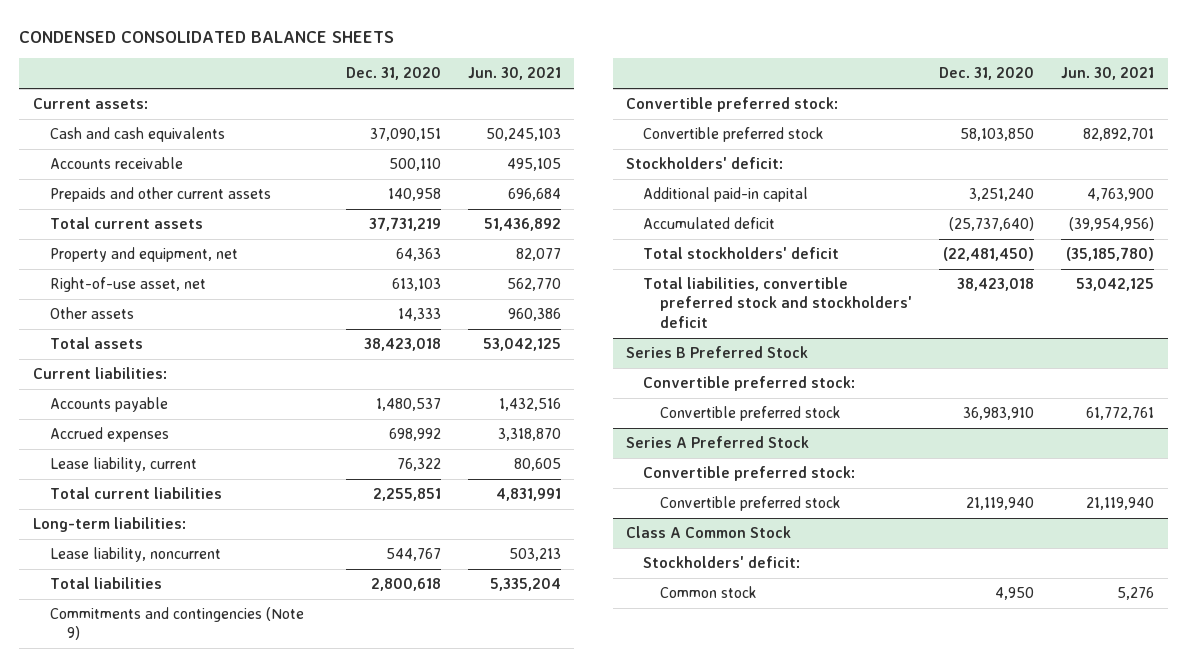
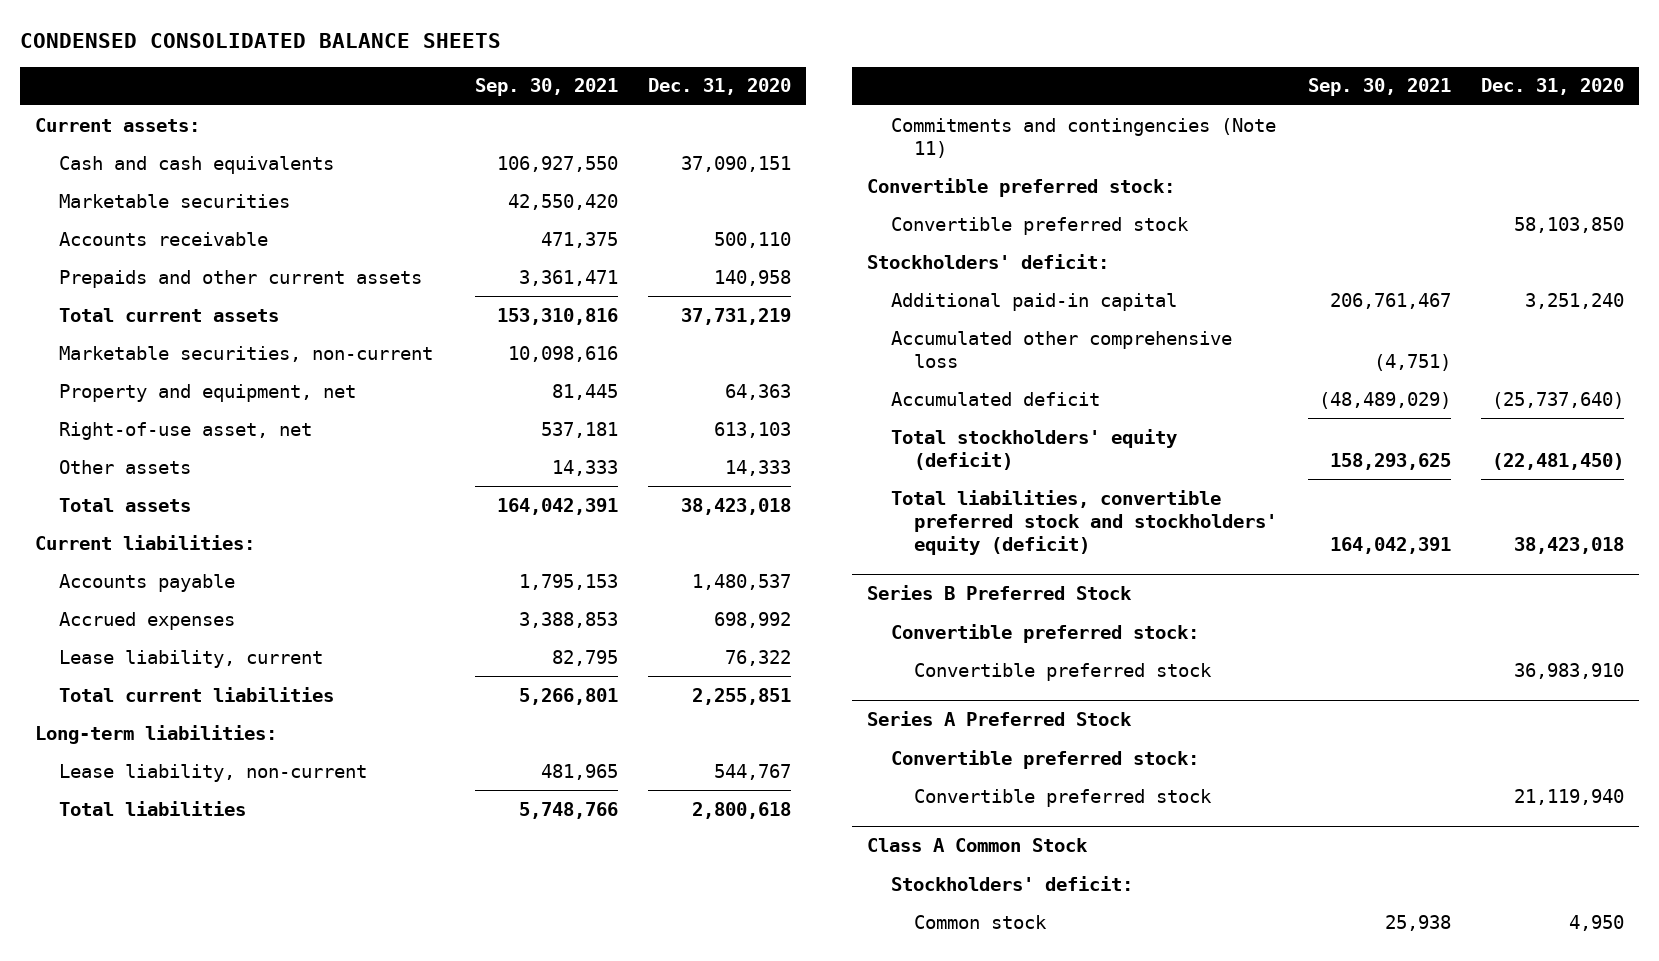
[467,67,561,81] Jun. 30, 2021 -> none
none -> [475,78,619,97] Sep. 30, 2021
none -> [58,193,290,208] Marketable securities
none -> [58,345,433,362] Marketable securities, non-current
[49,547,221,563] Lease liability, noncurrent -> [58,763,367,782] Lease liability, non-current
[49,607,304,641] Commitments and contingencies (Note 9) -> [890,117,1276,158] Commitments and contingencies (Note 11)
none -> [890,330,1232,368] Accumulated other comprehensive loss
[643,247,840,260] Total stockholders' deficit -> [890,428,1177,470] Total stockholders' equity (deficit)
[643,277,913,328] Total liabilities, convertible preferred stock and stockholders' deficit -> [890,489,1278,556] Total liabilities, convertible preferred stock and stockholders' equity (deficit)

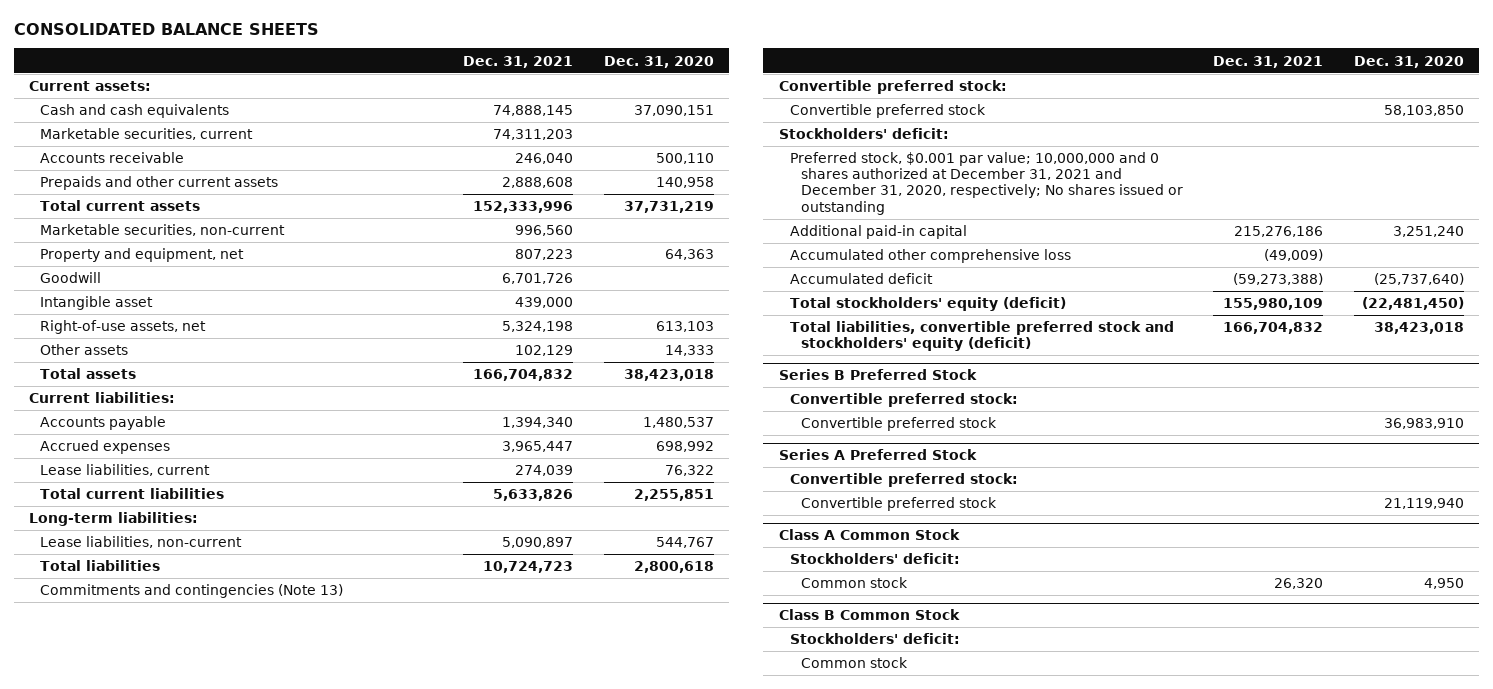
[19,33,501,49] CONDENSED CONSOLIDATED BALANCE SHEETS -> [13,22,319,35] CONSOLIDATED BALANCE SHEETS
[475,78,619,97] Sep. 30, 2021 -> none
none -> [463,55,574,68] Dec. 31, 2021
[58,193,290,208] Marketable securities -> [39,128,253,141] Marketable securities, current
none -> [39,272,101,284] Goodwill
none -> [39,296,153,311] Intangible asset
[58,421,312,440] Right-of-use asset, net -> [39,320,206,335] Right-of-use assets, net
[58,649,323,668] Lease liability, current -> [39,464,210,477] Lease liabilities, current
[58,763,367,782] Lease liability, non-current -> [39,536,242,549] Lease liabilities, non-current
[890,117,1276,158] Commitments and contingencies (Note 11) -> [39,584,343,599] Commitments and contingencies (Note 13)
none -> [789,152,1183,215] Preferred stock, $0.001 par value; 10,000,000 and 0 shares authorized at December 31, 2021 and December 31, 2020, respectively; No shares issued or outstanding
none -> [778,609,960,621] Class B Common Stock
none -> [789,633,960,645] Stockholders' deficit:
none -> [800,657,908,669] Common stock

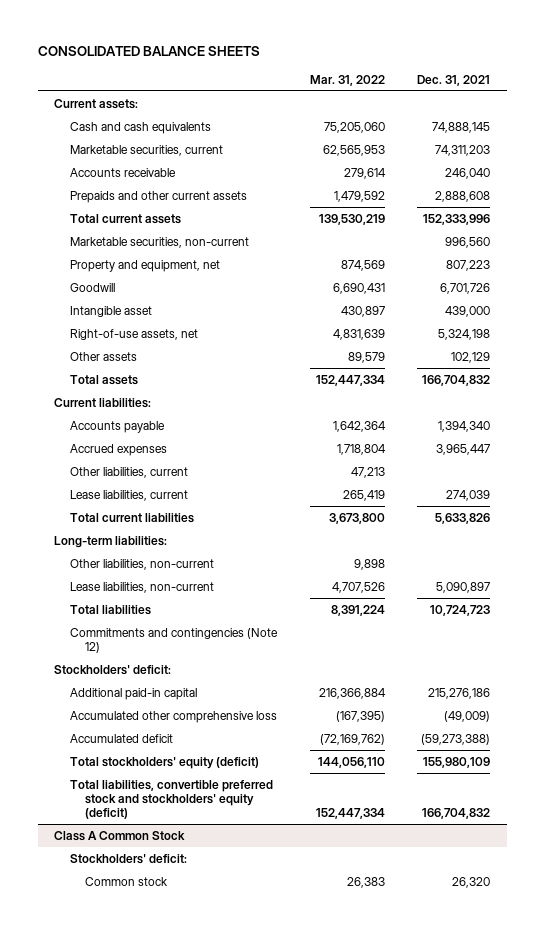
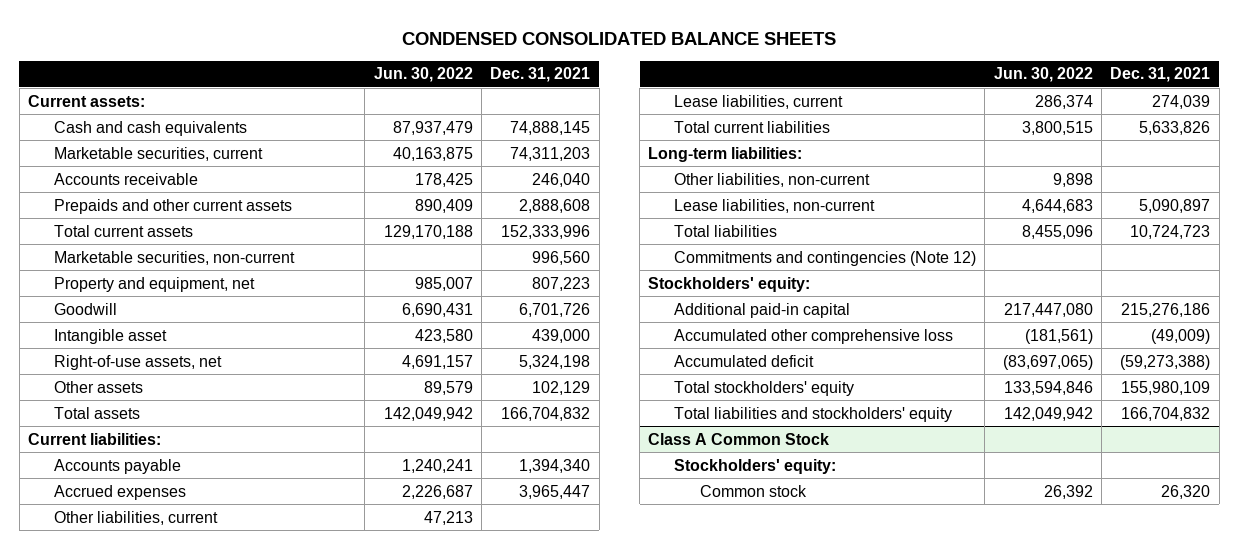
[38,46,261,57] CONSOLIDATED BALANCE SHEETS -> [402,31,837,45] CONDENSED CONSOLIDATED BALANCE SHEETS
[309,74,385,86] Mar. 31, 2022 -> none
none -> [373,67,473,83] Jun. 30, 2022
[54,664,172,675] Stockholders' deficit: -> [648,276,811,292] Stockholders' equity:
[69,756,259,769] Total stockholders' equity (deficit) -> [674,380,855,396] Total stockholders' equity
[69,779,273,819] Total liabilities, convertible preferred stock and stockholders' equity (deficit) -> [674,406,953,422] Total liabilities and stockholders' equity
[69,853,187,864] Stockholders' deficit: -> [674,458,837,474] Stockholders' equity:

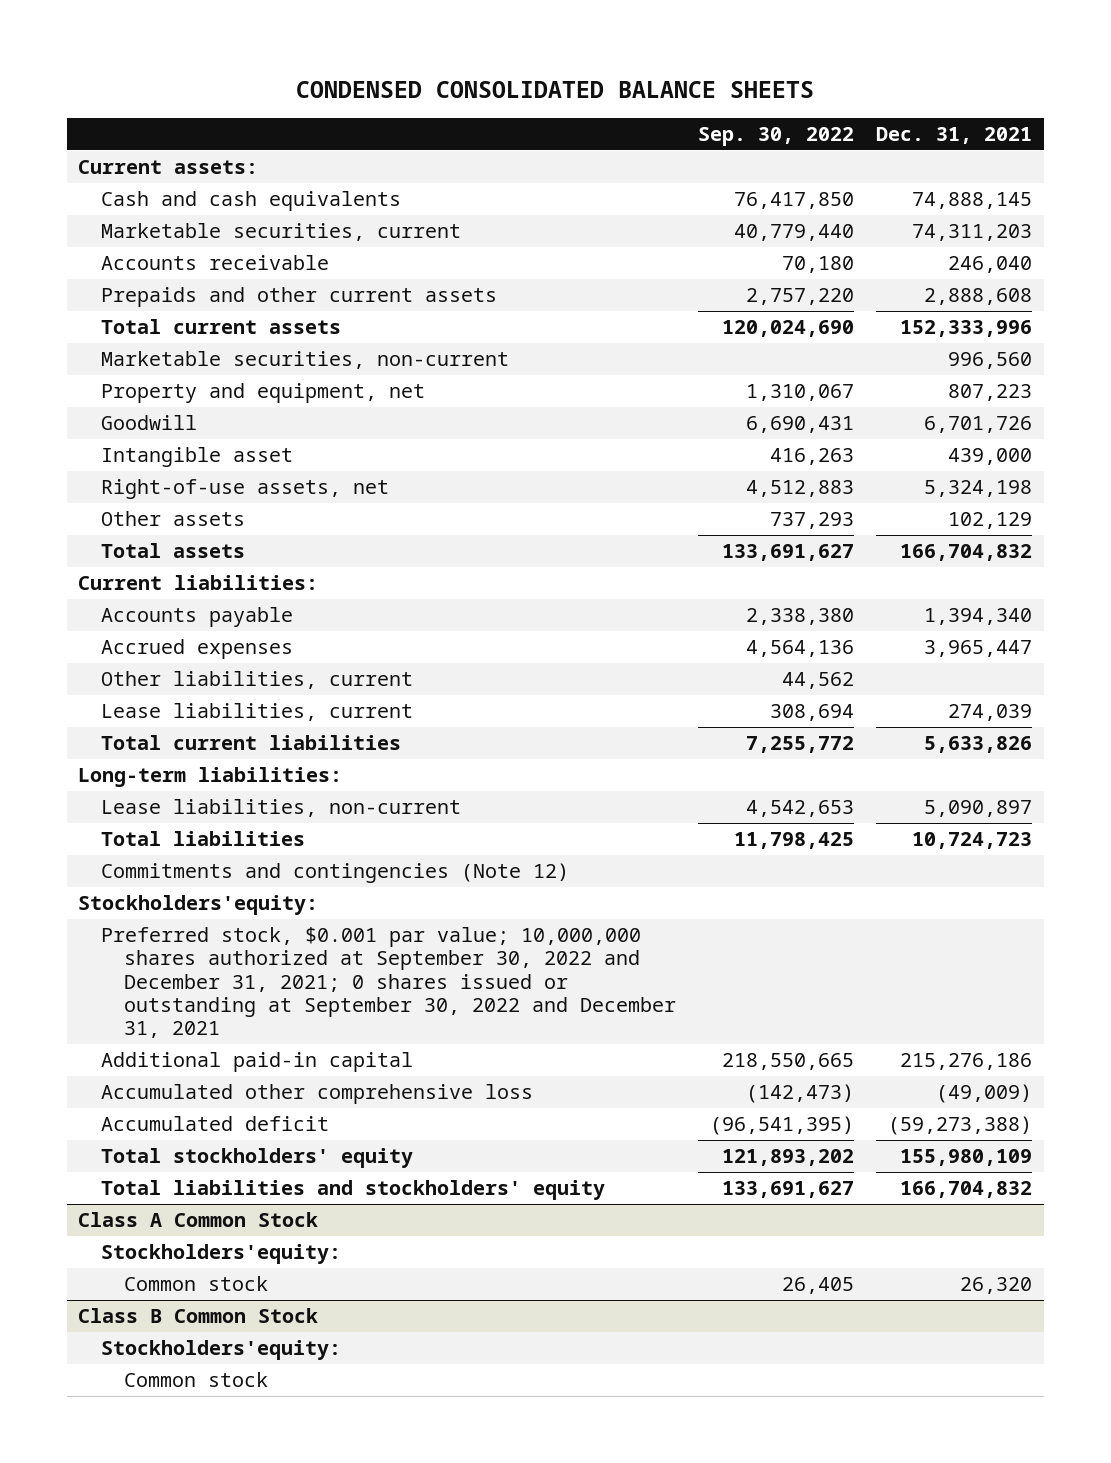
[373,67,473,83] Jun. 30, 2022 -> none
none -> [698,127,855,147] Sep. 30, 2022
[674,172,871,187] Other liabilities, non-current -> none
[648,276,811,292] Stockholders' equity: -> [78,895,319,916] Stockholders'equity:
none -> [100,927,676,1039] Preferred stock, $0.001 par value; 10,000,000 shares authorized at September 30, 2022 and December 31, 2021; 0 shares issued or outstanding at September 30, 2022 and December 31, 2021
[674,458,837,474] Stockholders' equity: -> [100,1244,341,1265] Stockholders'equity:
none -> [78,1308,319,1324] Class B Common Stock
none -> [100,1340,341,1361] Stockholders'equity:
none -> [123,1372,268,1388] Common stock

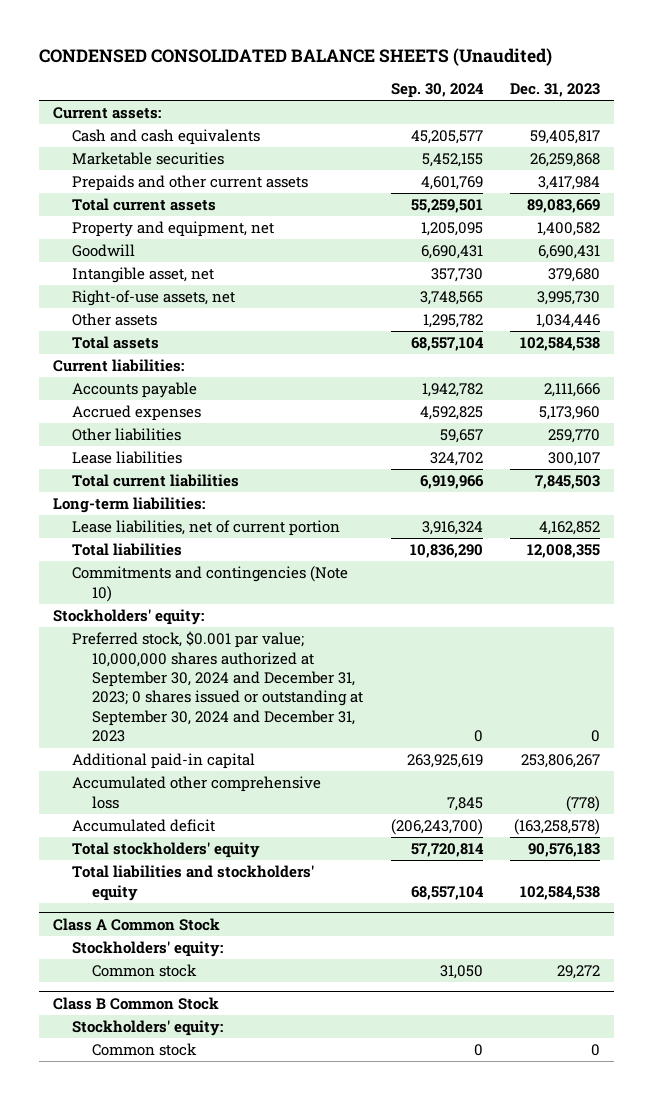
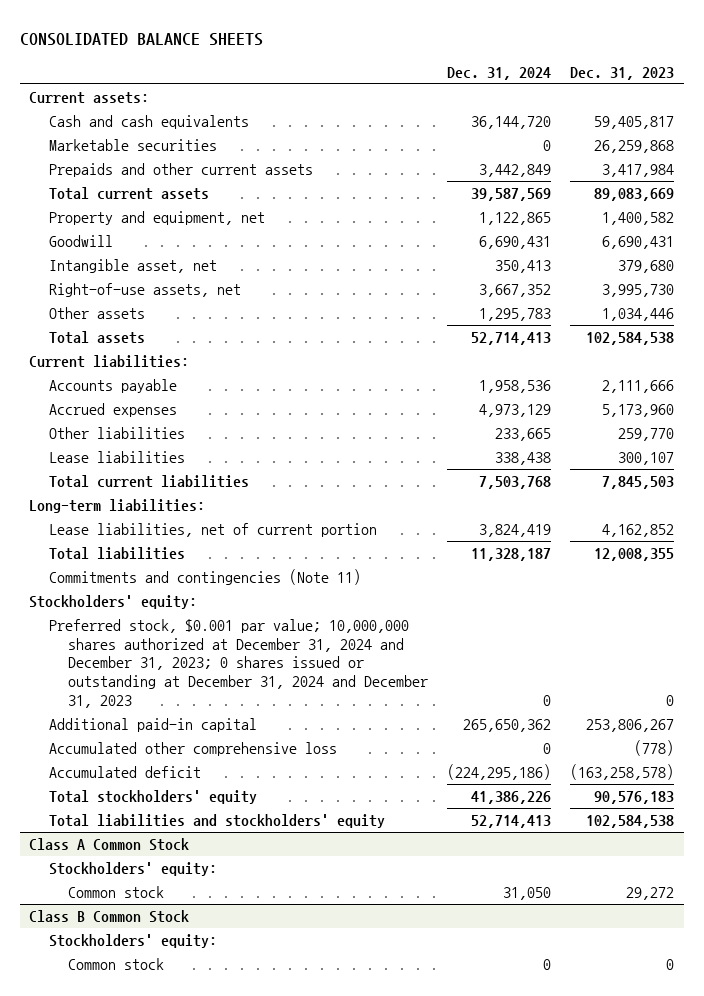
[38,48,552,67] CONDENSED CONSOLIDATED BALANCE SHEETS (Unaudited) -> [20,33,264,47] CONSOLIDATED BALANCE SHEETS
[390,83,484,99] Sep. 30, 2024 -> none
none -> [447,66,552,80] Dec. 31, 2024
[72,566,349,602] Commitments and contingencies (Note 10) -> [48,568,361,585] Commitments and contingencies (Note 11)
[72,631,364,743] Preferred stock, $0.001 par value; 10,000,000 shares authorized at September 30, 2024 and December 31, 2023; 0 shares issued or outstanding at September 30, 2024 and December 31, 2023 -> [48,618,429,708] Preferred stock, $0.001 par value; 10,000,000 shares authorized at December 31, 2024 and December 31, 2023; 0 shares issued or outstanding at December 31, 2024 and December 31, 2023

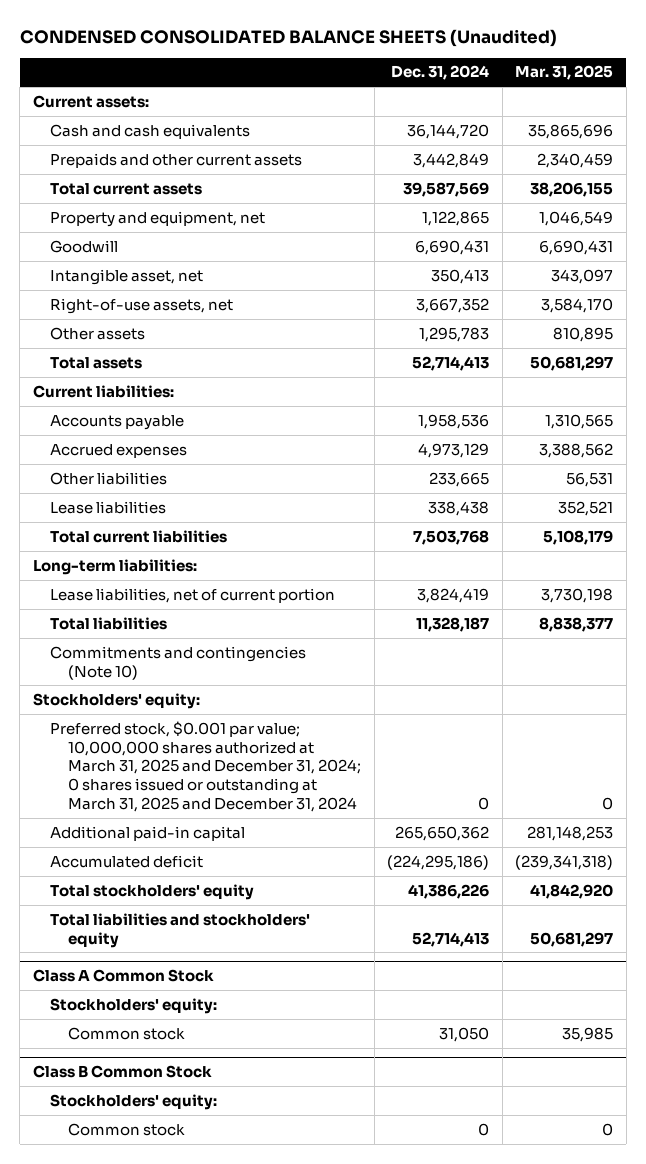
[20,33,264,47] CONSOLIDATED BALANCE SHEETS -> [19,28,557,47] CONDENSED CONSOLIDATED BALANCE SHEETS (Unaudited)
[570,66,675,80] Dec. 31, 2023 -> none
none -> [515,65,614,81] Mar. 31, 2025
[48,138,217,151] Marketable securities -> none
[48,568,361,585] Commitments and contingencies (Note 11) -> [50,645,307,680] Commitments and contingencies (Note 10)
[48,618,429,708] Preferred stock, $0.001 par value; 10,000,000 shares authorized at December 31, 2024 and December 31, 2023; 0 shares issued or outstanding at December 31, 2024 and December 31, 2023 -> [50,720,362,813] Preferred stock, $0.001 par value; 10,000,000 shares authorized at March 31, 2025 and December 31, 2024; 0 shares issued or outstanding at March 31, 2025 and December 31, 2024
[48,741,337,756] Accumulated other comprehensive loss -> none

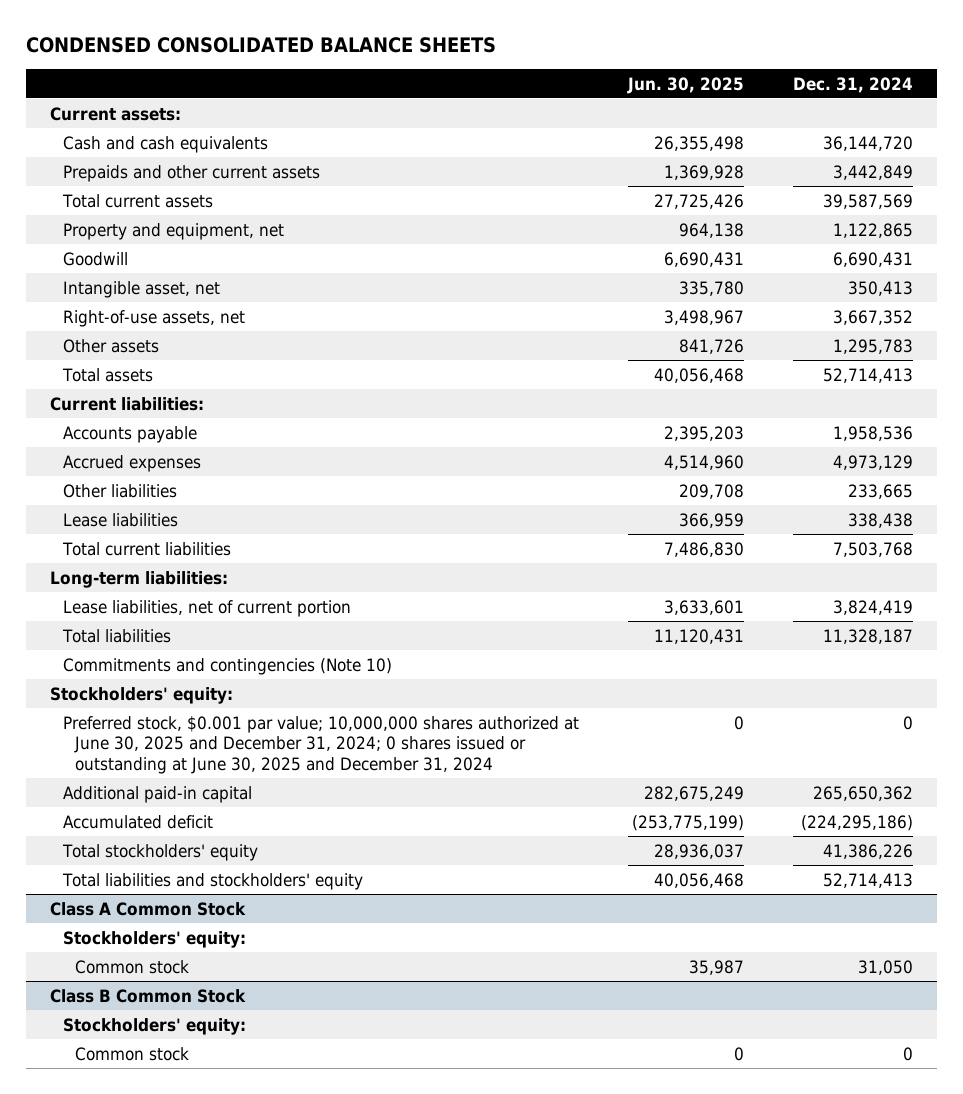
[19,28,557,47] CONDENSED CONSOLIDATED BALANCE SHEETS (Unaudited) -> [25,37,496,54] CONDENSED CONSOLIDATED BALANCE SHEETS
[515,65,614,81] Mar. 31, 2025 -> none
none -> [626,76,744,94] Jun. 30, 2025
[50,720,362,813] Preferred stock, $0.001 par value; 10,000,000 shares authorized at March 31, 2025 and December 31, 2024; 0 shares issued or outstanding at March 31, 2025 and December 31, 2024 -> [62,715,579,775] Preferred stock, $0.001 par value; 10,000,000 shares authorized at June 30, 2025 and December 31, 2024; 0 shares issued or outstanding at June 30, 2025 and December 31, 2024

